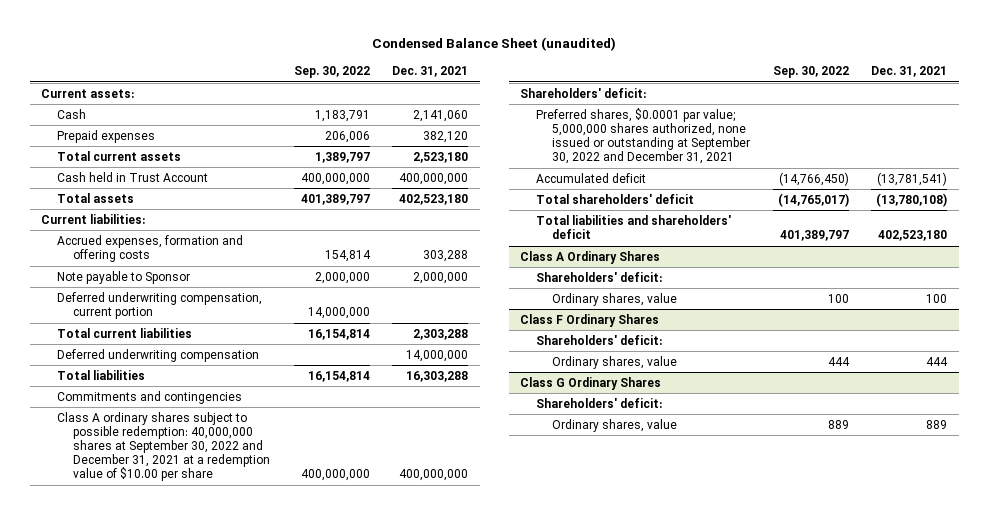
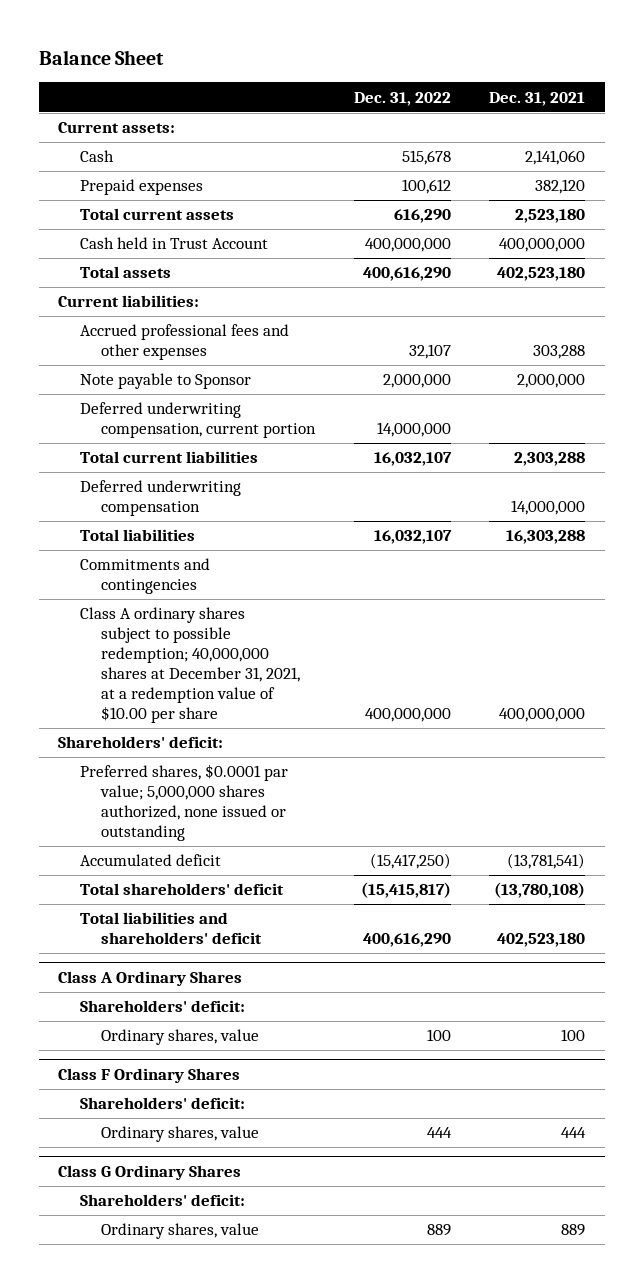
[372,37,617,52] Condensed Balance Sheet (unaudited) -> [38,50,164,66] Balance Sheet
[293,66,370,79] Sep. 30, 2022 -> none
none -> [353,91,451,106] Dec. 31, 2022
[57,234,244,262] Accrued expenses, formation and offering costs -> [79,324,289,361] Accrued professional fees and other expenses
[57,411,271,482] Class A ordinary shares subject to possible redemption: 40,000,000 shares at September 30, 2022 and December 31, 2021 at a redemption value of $10.00 per share -> [79,607,301,723] Class A ordinary shares subject to possible redemption; 40,000,000 shares at December 31, 2021, at a redemption value of $10.00 per share
[536,107,751,165] Preferred shares, $0.0001 par value; 5,000,000 shares authorized, none issued or outstanding at September 30, 2022 and December 31, 2021 -> [79,764,288,842] Preferred shares, $0.0001 par value; 5,000,000 shares authorized, none issued or outstanding

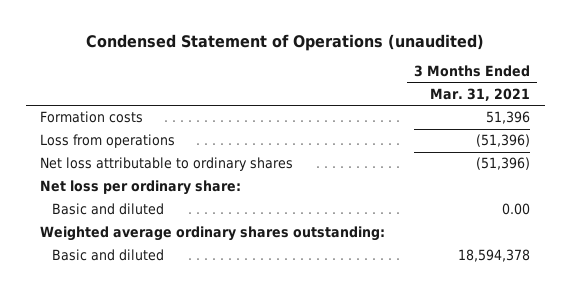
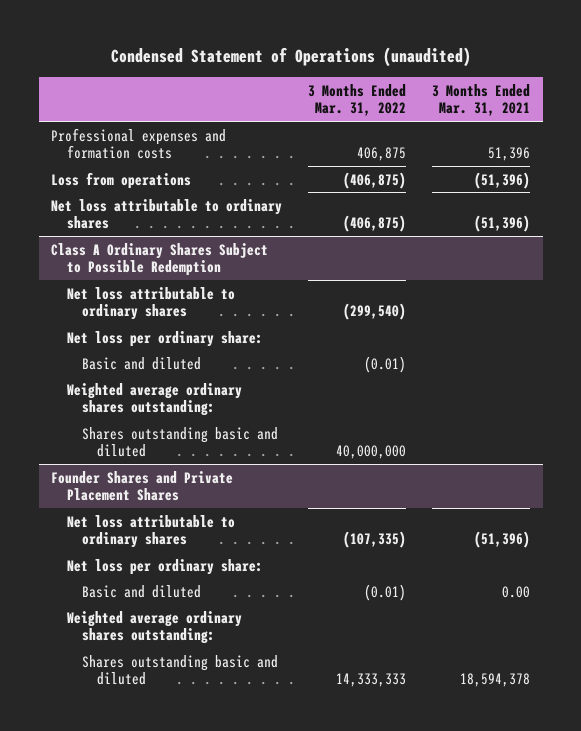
none -> [308,83,407,117] 3 Months Ended Mar. 31, 2022
[40,111,144,124] Formation costs -> [51,127,227,160] Professional expenses and formation costs
none -> [51,242,269,277] Class A Ordinary Shares Subject to Possible Redemption
none -> [66,286,235,321] Net loss attributable to ordinary shares
none -> [81,356,201,370] Basic and diluted
none -> [66,382,242,417] Weighted average ordinary shares outstanding:
none -> [81,426,278,458] Shares outstanding basic and diluted
none -> [51,470,234,502] Founder Shares and Private Placement Shares
none -> [66,514,235,549] Net loss attributable to ordinary shares
none -> [66,558,263,575] Net loss per ordinary share:
[51,249,164,262] Basic and diluted -> [81,654,278,686] Shares outstanding basic and diluted

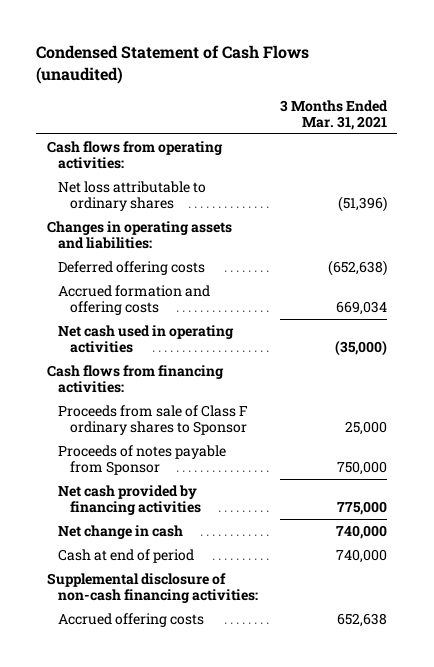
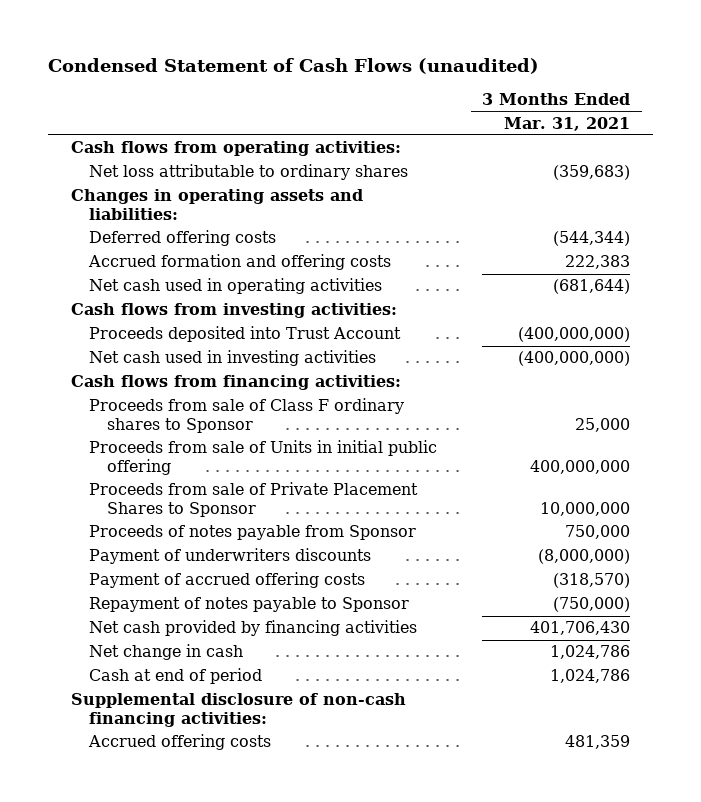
[337,196,387,213] (51,396) -> [553,165,631,181] (359,683)
[327,259,387,276] (652,638) -> [553,231,631,247] (544,344)
[335,301,387,316] 669,034 -> [565,255,631,270] 222,383
[334,340,387,357] (35,000) -> [553,279,631,295] (681,644)
none -> [70,303,397,319] Cash flows from investing activities:
none -> [88,326,401,343] Proceeds deposited into Trust Account
none -> [88,350,376,367] Net cash used in investing activities
none -> [88,440,437,475] Proceeds from sale of Units in initial public offering
none -> [88,482,418,517] Proceeds from sale of Private Placement Shares to Sponsor
none -> [88,548,371,565] Payment of underwriters discounts
none -> [88,572,365,589] Payment of accrued offering costs
none -> [88,597,409,613] Repayment of notes payable to Sponsor
[336,501,387,516] 775,000 -> [530,621,631,636] 401,706,430
[335,524,387,539] 740,000 -> [550,645,631,660] 1,024,786
[335,548,387,563] 740,000 -> [550,669,631,684] 1,024,786
[336,612,387,627] 652,638 -> [565,735,631,750] 481,359

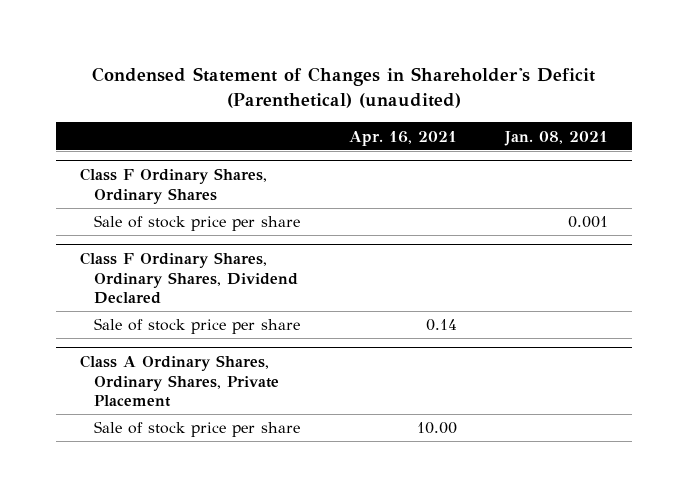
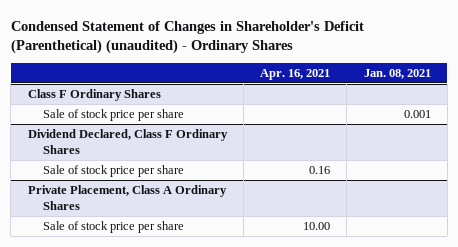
[91,66,595,109] Condensed Statement of Changes in Shareholder's Deficit (Parenthetical) (unaudited) -> [10,20,364,55] Condensed Statement of Changes in Shareholder's Deficit (Parenthetical) (unaudited) - Ordinary Shares
[79,168,267,204] Class F Ordinary Shares, Ordinary Shares -> [27,89,161,102] Class F Ordinary Shares
[79,252,299,305] Class F Ordinary Shares, Ordinary Shares, Dividend Declared -> [27,129,228,154] Dividend Declared, Class F Ordinary Shares
[425,319,457,332] 0.14 -> [309,166,331,175] 0.16
[79,355,280,408] Class A Ordinary Shares, Ordinary Shares, Private Placement -> [27,185,227,210] Private Placement, Class A Ordinary Shares

